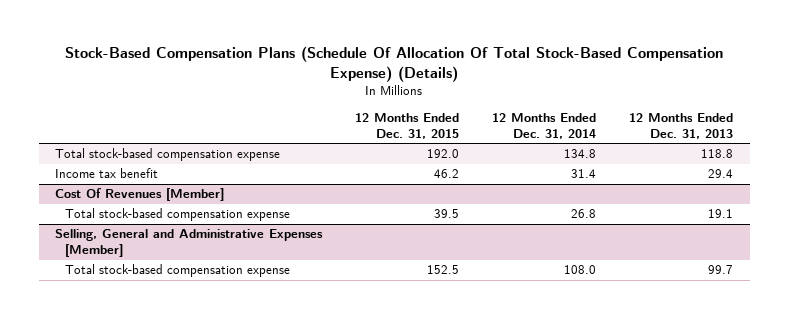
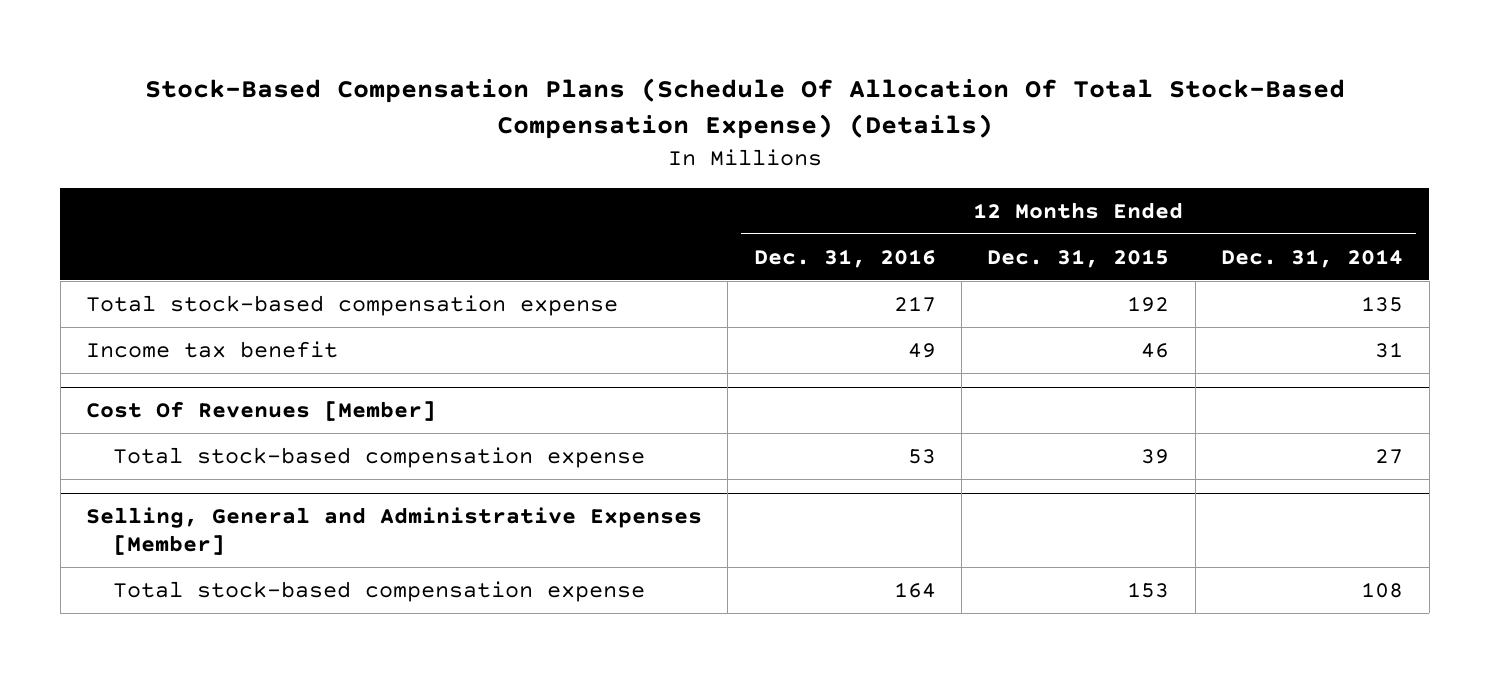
[629,112,734,139] 12 Months Ended Dec. 31, 2013 -> none
none -> [753,248,936,268] Dec. 31, 2016
[427,149,460,159] 192.0 -> [1127,295,1170,312] 192
[564,149,597,159] 134.8 -> [1361,295,1404,312] 135
[434,169,460,179] 46.2 -> [1141,342,1170,358] 46
[571,169,597,179] 31.4 -> [1375,341,1404,358] 31
[434,209,460,219] 39.5 -> [1141,448,1170,464] 39
[571,209,597,219] 26.8 -> [1375,448,1404,464] 27
[427,265,460,275] 152.5 -> [1127,581,1170,598] 153
[564,265,597,275] 108.0 -> [1361,581,1404,598] 108

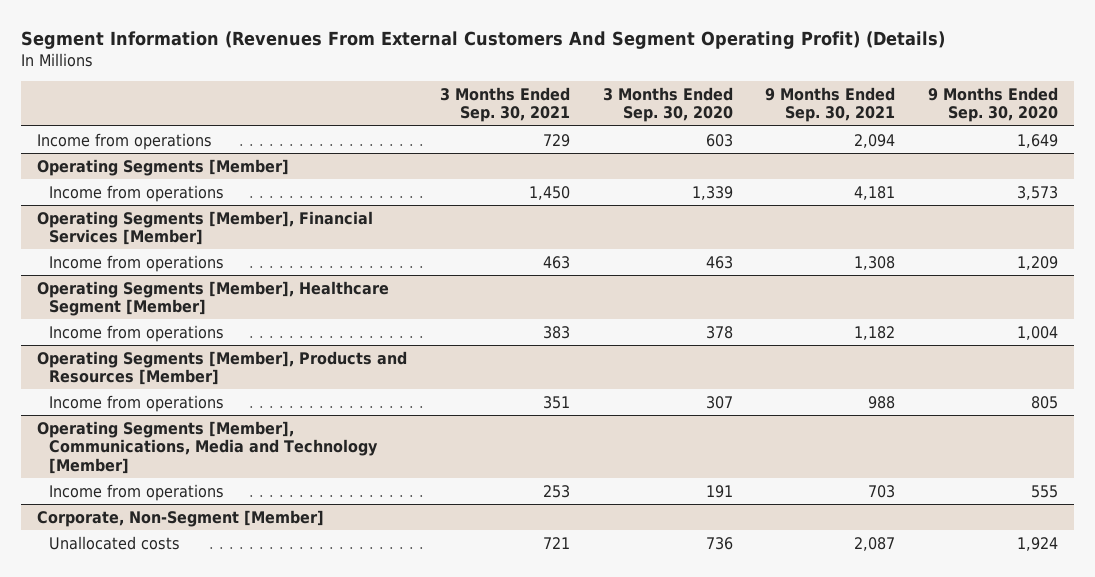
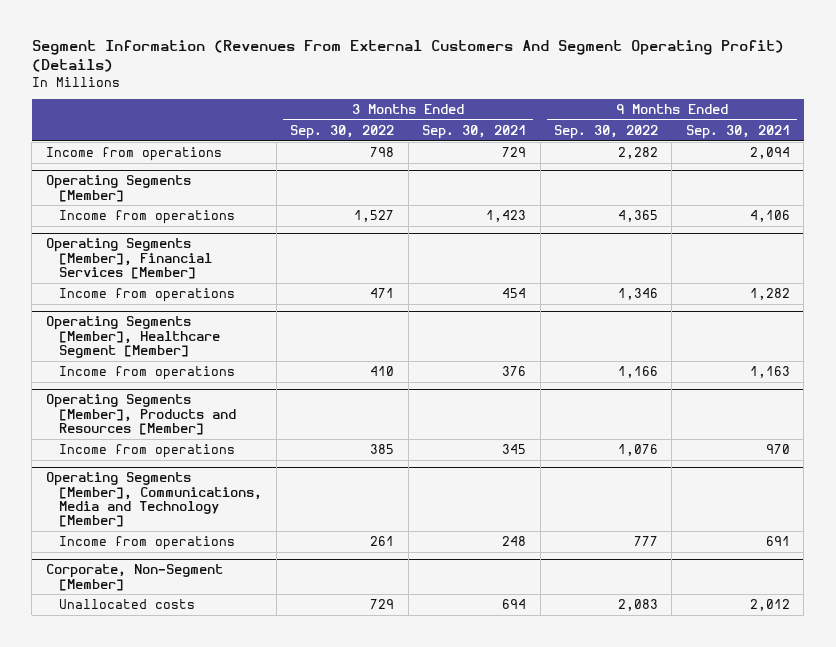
[602,86,733,123] 3 Months Ended Sep. 30, 2020 -> none
[927,86,1058,123] 9 Months Ended Sep. 30, 2020 -> none
none -> [290,125,395,140] Sep. 30, 2022
none -> [554,125,659,140] Sep. 30, 2022
[528,185,570,200] 1,450 -> [486,210,527,223] 1,423
[854,185,896,200] 4,181 -> [749,210,790,223] 4,106
[542,255,570,269] 463 -> [502,288,527,299] 454
[854,255,896,270] 1,308 -> [749,288,790,301] 1,282
[542,325,570,339] 383 -> [502,366,527,377] 376
[854,325,896,340] 1,182 -> [749,366,790,379] 1,163
[542,395,570,409] 351 -> [502,444,527,455] 345
[868,395,896,409] 988 -> [765,444,790,455] 970
[542,484,570,498] 253 -> [502,536,527,547] 248
[868,484,896,498] 703 -> [765,536,790,547] 691
[542,536,570,549] 721 -> [502,599,527,610] 694
[854,536,896,551] 2,087 -> [749,599,790,612] 2,012

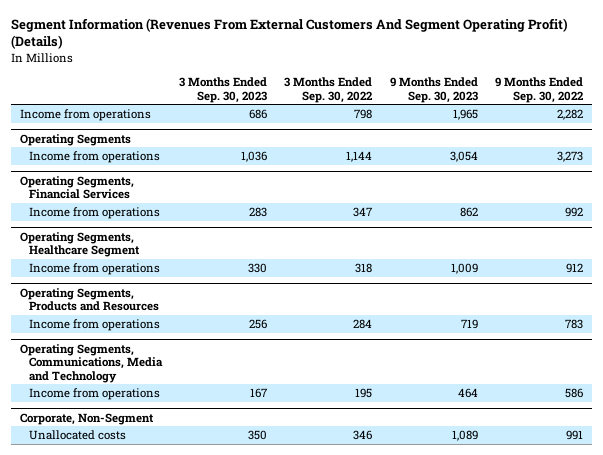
[422,125,527,140] Sep. 30, 2021 -> none
[685,125,790,140] Sep. 30, 2021 -> none
none -> [179,77,268,103] 3 Months Ended Sep. 30, 2023
none -> [389,77,478,103] 9 Months Ended Sep. 30, 2023
[45,175,191,202] Operating Segments [Member] -> [19,133,131,146] Operating Segments
[354,210,395,223] 1,527 -> [346,150,373,162] 1,144
[618,210,659,223] 4,365 -> [557,150,584,162] 3,273
[45,238,213,279] Operating Segments [Member], Financial Services [Member] -> [19,175,134,200] Operating Segments, Financial Services
[370,288,395,299] 471 -> [353,206,373,217] 347
[618,288,659,301] 1,346 -> [565,206,584,217] 992
[45,316,221,358] Operating Segments [Member], Healthcare Segment [Member] -> [19,231,140,258] Operating Segments, Healthcare Segment
[370,366,395,377] 410 -> [355,262,373,273] 318
[618,366,659,379] 1,166 -> [566,262,584,273] 912
[45,394,237,435] Operating Segments [Member], Products and Resources [Member] -> [19,287,159,312] Operating Segments, Products and Resources
[370,444,395,455] 385 -> [353,318,373,329] 284
[618,444,659,457] 1,076 -> [565,318,584,329] 783
[45,472,263,528] Operating Segments [Member], Communications, Media and Technology [Member] -> [19,343,163,383] Operating Segments, Communications, Media and Technology
[370,536,395,547] 261 -> [355,387,373,398] 195
[634,536,659,547] 777 -> [565,387,584,398] 586
[45,564,223,591] Corporate, Non-Segment [Member] -> [19,412,154,425] Corporate, Non-Segment
[370,599,395,610] 729 -> [353,429,373,440] 346
[618,599,659,612] 2,083 -> [566,429,584,440] 991

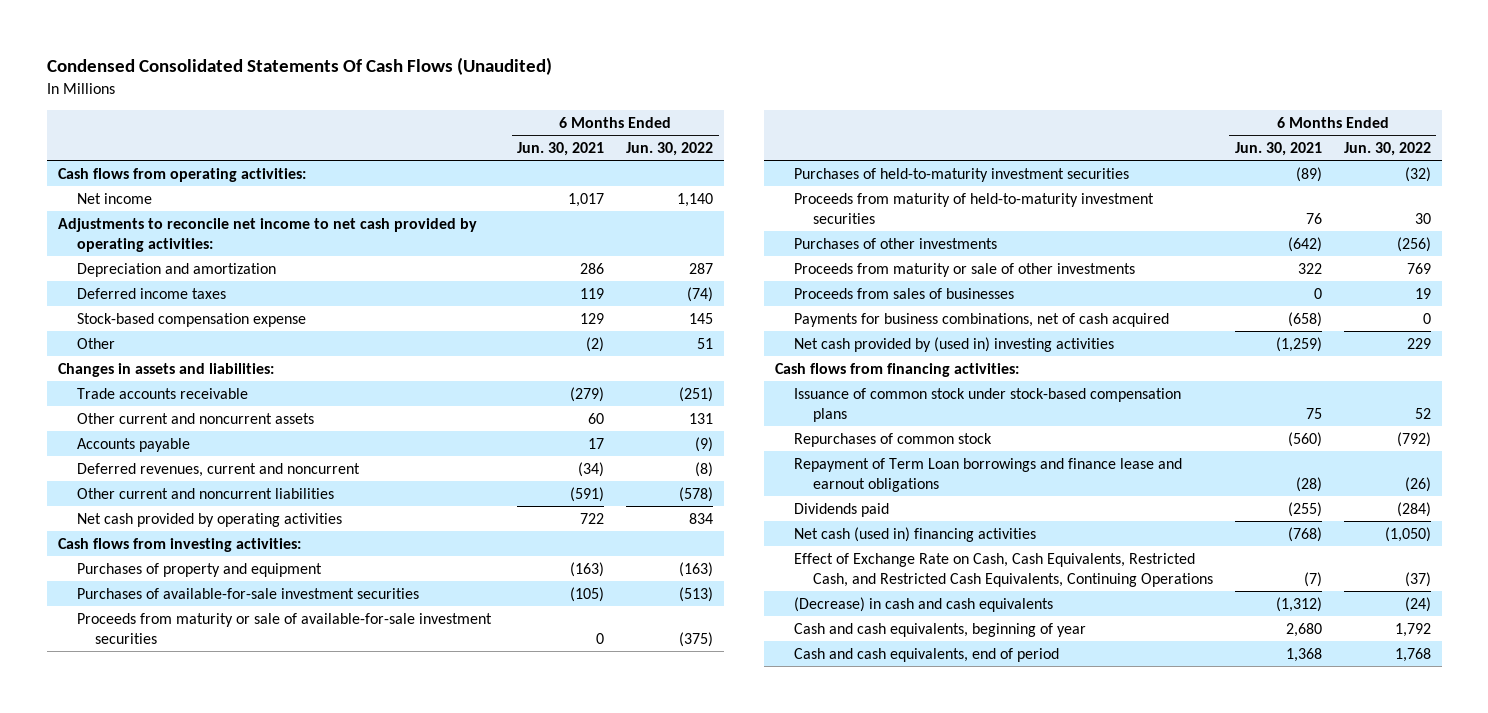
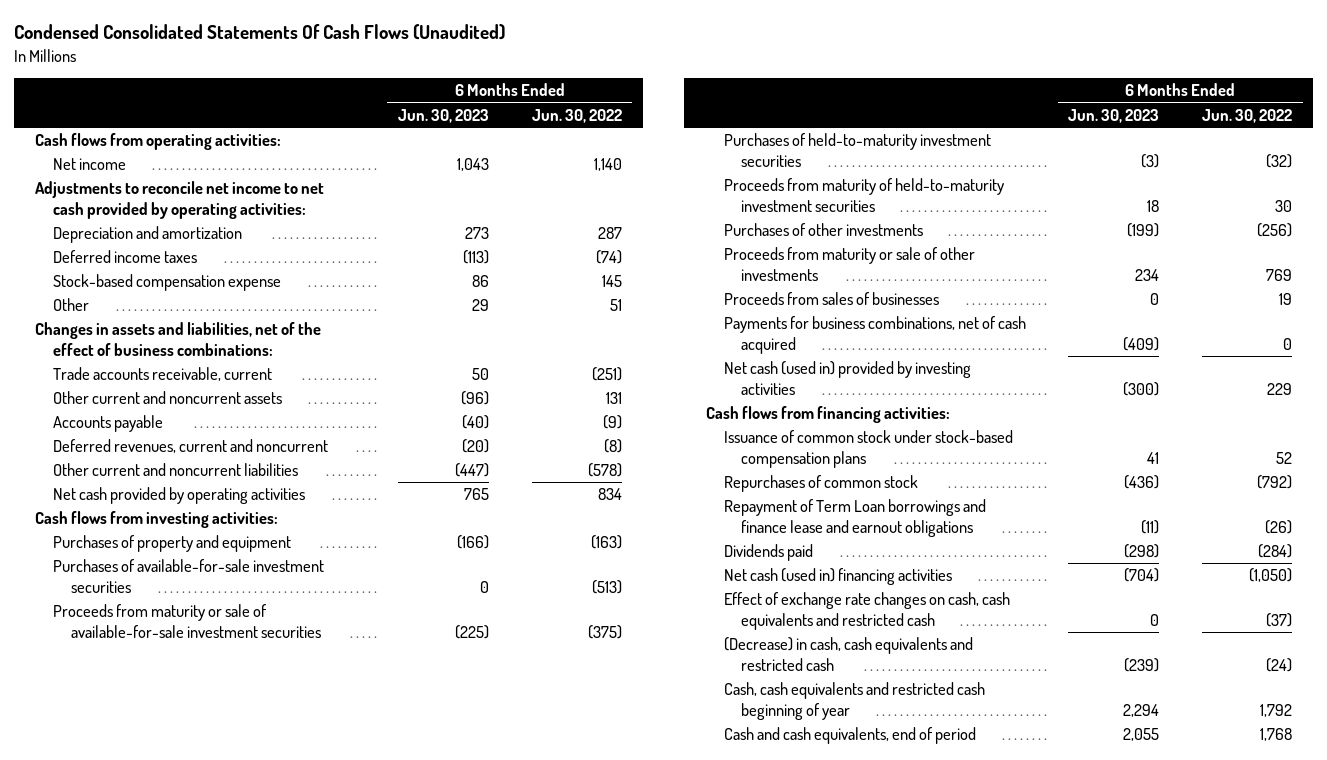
[517,141,605,156] Jun. 30, 2021 -> none
none -> [397,108,489,123] Jun. 30, 2023
[57,362,274,377] Changes in assets and liabilities: -> [35,322,322,356] Changes in assets and liabilities, net of the effect of business combinations:
[76,387,248,399] Trade accounts receivable -> [53,367,273,382] Trade accounts receivable, current
[794,336,1115,352] Net cash provided by (used in) investing activities -> [723,361,971,395] Net cash (used in) provided by investing activities
[794,552,1214,587] Effect of Exchange Rate on Cash, Cash Equivalents, Restricted Cash, and Restricted Cash Equivalents, Continuing Operations -> [723,592,1010,630] Effect of exchange rate changes on cash, cash equivalents and restricted cash
[794,596,1054,612] (Decrease) in cash and cash equivalents -> [723,637,973,671] (Decrease) in cash, cash equivalents and restricted cash
[794,622,1087,637] Cash and cash equivalents, beginning of year -> [723,682,985,720] Cash, cash equivalents and restricted cash beginning of year

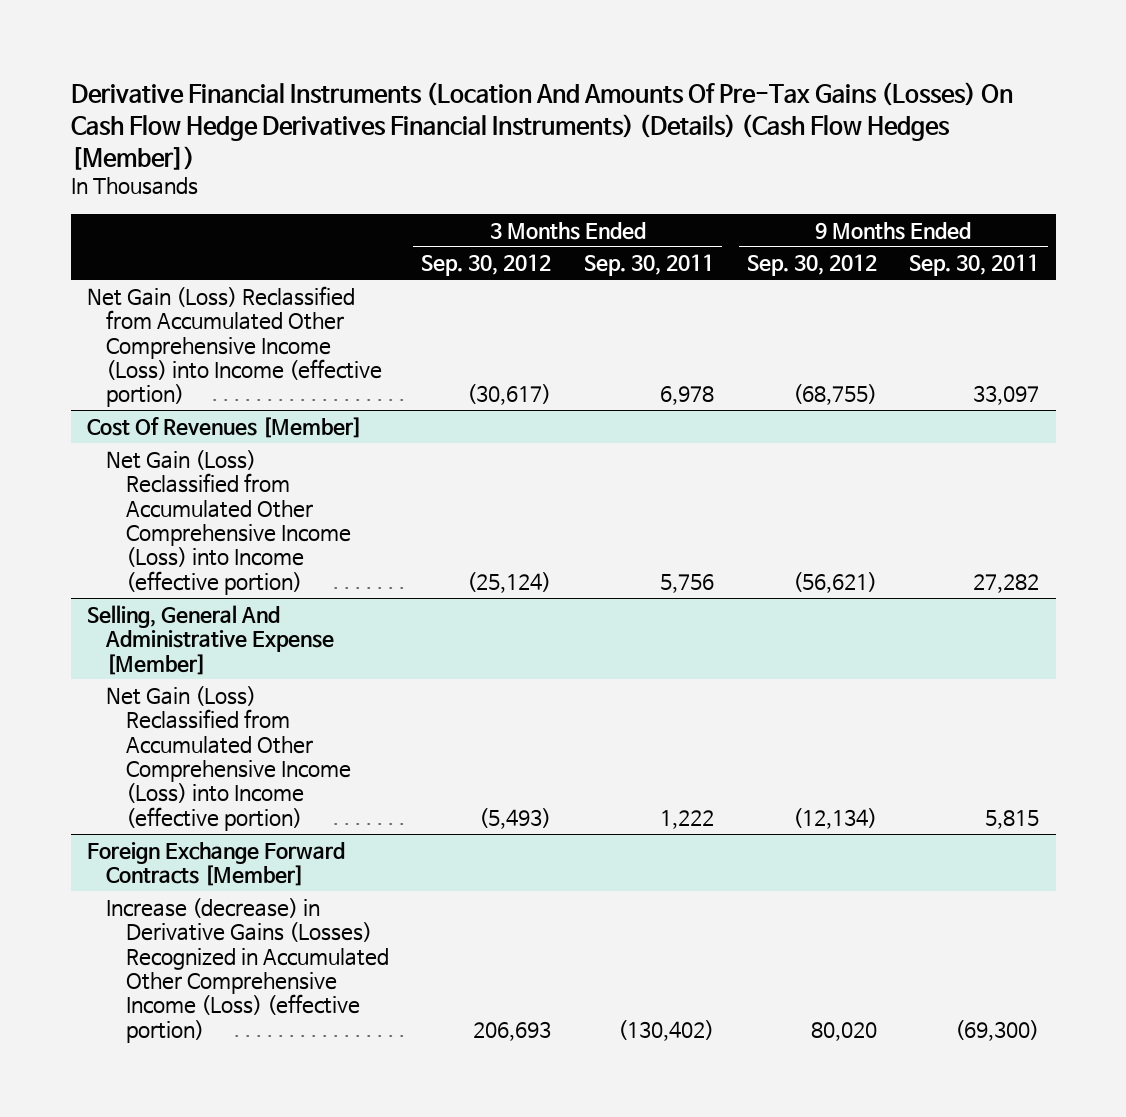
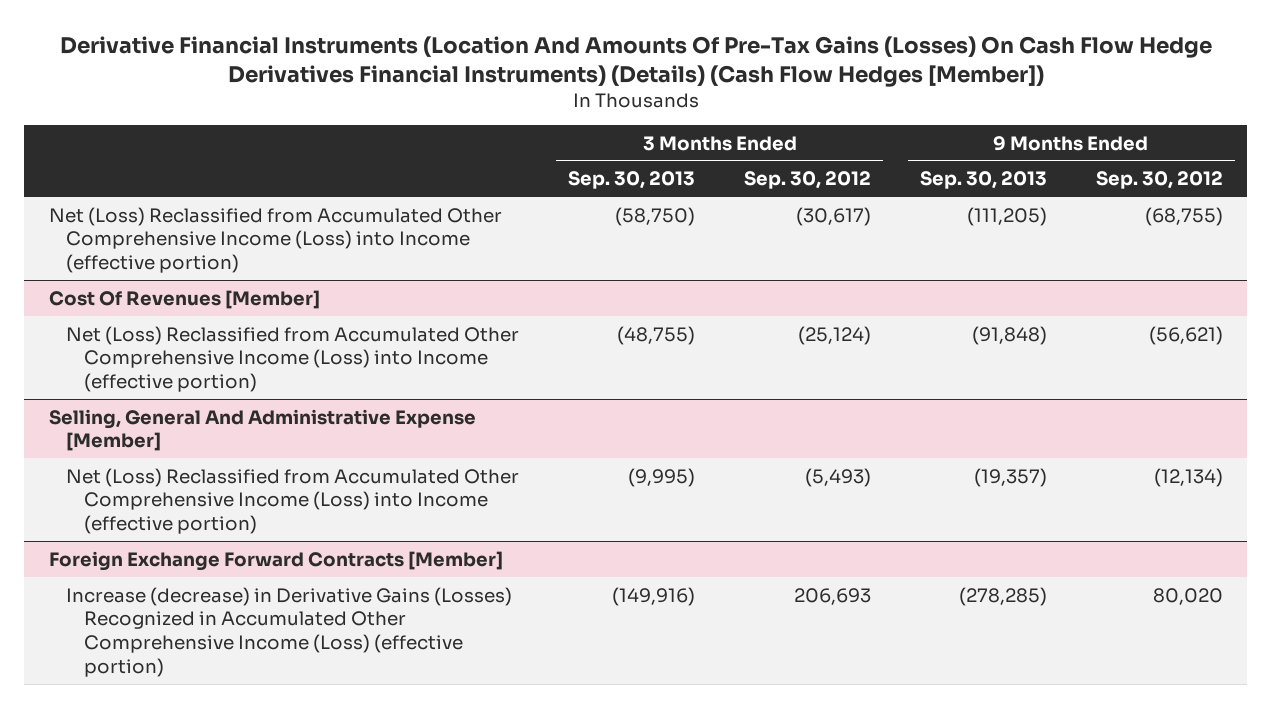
[584,254,715,277] Sep. 30, 2011 -> none
[909,254,1040,277] Sep. 30, 2011 -> none
none -> [568,171,696,190] Sep. 30, 2013
none -> [919,171,1047,190] Sep. 30, 2013
[86,285,383,408] Net Gain (Loss) Reclassified from Accumulated Other Comprehensive Income (Loss) into Income (effective portion) -> [48,206,502,274] Net (Loss) Reclassified from Accumulated Other Comprehensive Income (Loss) into Income (effective portion)
[106,449,351,595] Net Gain (Loss) Reclassified from Accumulated Other Comprehensive Income (Loss) into Income (effective portion) -> [66,325,520,393] Net (Loss) Reclassified from Accumulated Other Comprehensive Income (Loss) into Income (effective portion)
[106,685,351,831] Net Gain (Loss) Reclassified from Accumulated Other Comprehensive Income (Loss) into Income (effective portion) -> [66,467,520,535] Net (Loss) Reclassified from Accumulated Other Comprehensive Income (Loss) into Income (effective portion)

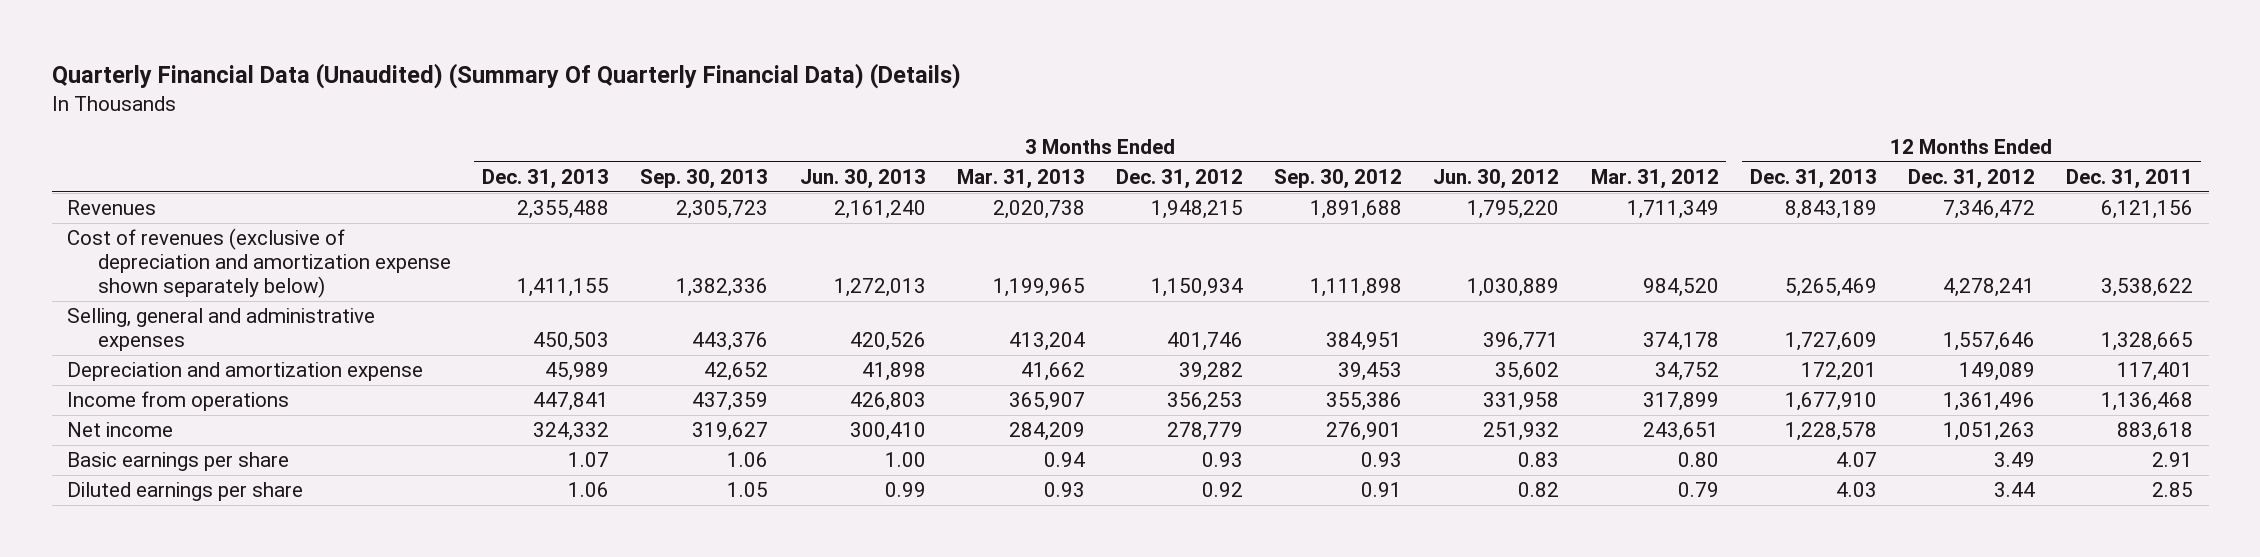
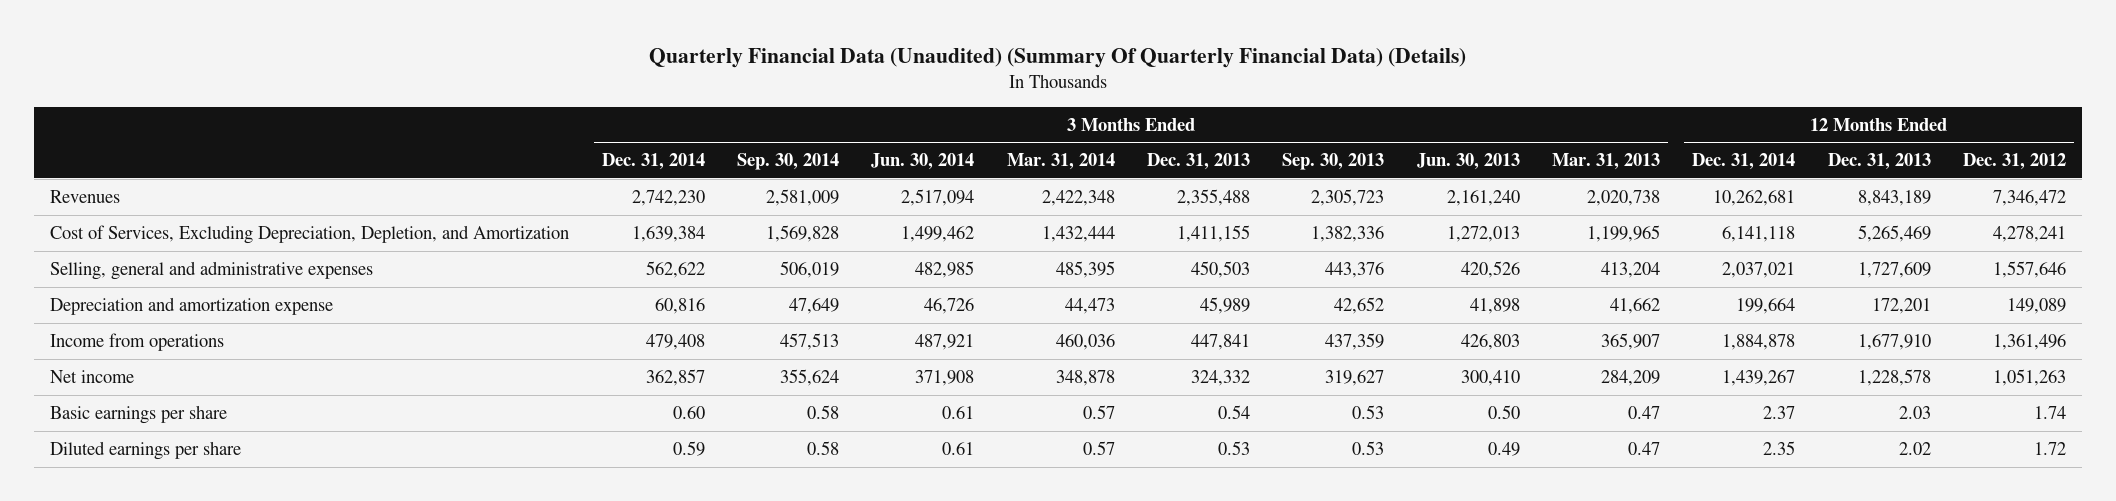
[1115,168,1243,189] Dec. 31, 2012 -> none
[1274,168,1403,189] Sep. 30, 2012 -> none
[1433,168,1560,189] Jun. 30, 2012 -> none
[1590,168,1719,189] Mar. 31, 2012 -> none
[2066,168,2194,189] Dec. 31, 2011 -> none
none -> [601,153,705,171] Dec. 31, 2014
none -> [737,153,840,171] Sep. 30, 2014
none -> [871,153,975,171] Jun. 30, 2014
none -> [1006,153,1115,171] Mar. 31, 2014
none -> [1692,153,1796,171] Dec. 31, 2014
[67,228,451,299] Cost of revenues (exclusive of depreciation and amortization expense shown separately below) -> [50,224,570,244] Cost of Services, Excluding Depreciation, Depletion, and Amortization
[568,452,610,468] 1.07 -> [1218,404,1251,419] 0.54
[727,452,769,468] 1.06 -> [1352,404,1385,419] 0.53
[884,452,926,468] 1.00 -> [1487,404,1520,419] 0.50
[1043,452,1085,468] 0.94 -> [1628,405,1661,419] 0.47
[1835,452,1877,468] 4.07 -> [1898,405,1931,419] 2.03
[1993,452,2035,468] 3.49 -> [2034,405,2067,419] 1.74
[568,482,610,498] 1.06 -> [1218,440,1251,455] 0.53
[727,482,769,498] 1.05 -> [1352,440,1385,455] 0.53
[884,482,926,498] 0.99 -> [1487,441,1520,456] 0.49
[1043,482,1085,498] 0.93 -> [1628,441,1661,455] 0.47
[1835,482,1877,498] 4.03 -> [1898,441,1931,455] 2.02
[1993,482,2035,498] 3.44 -> [2034,441,2067,455] 1.72

